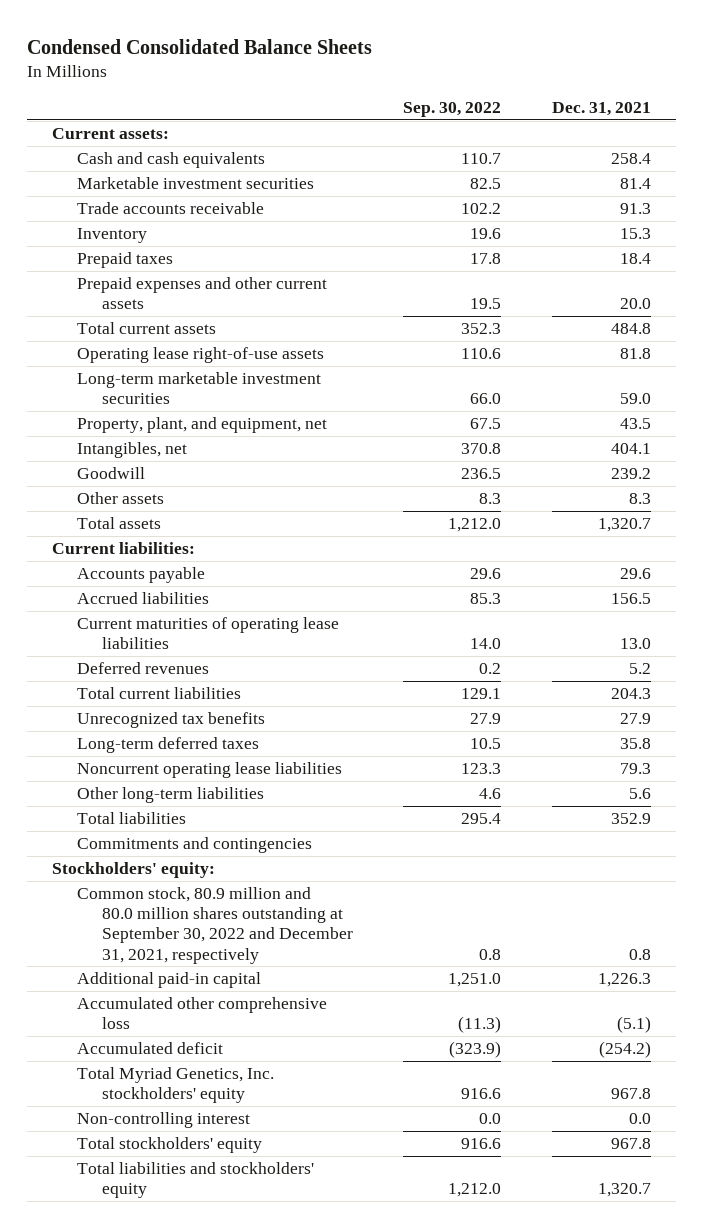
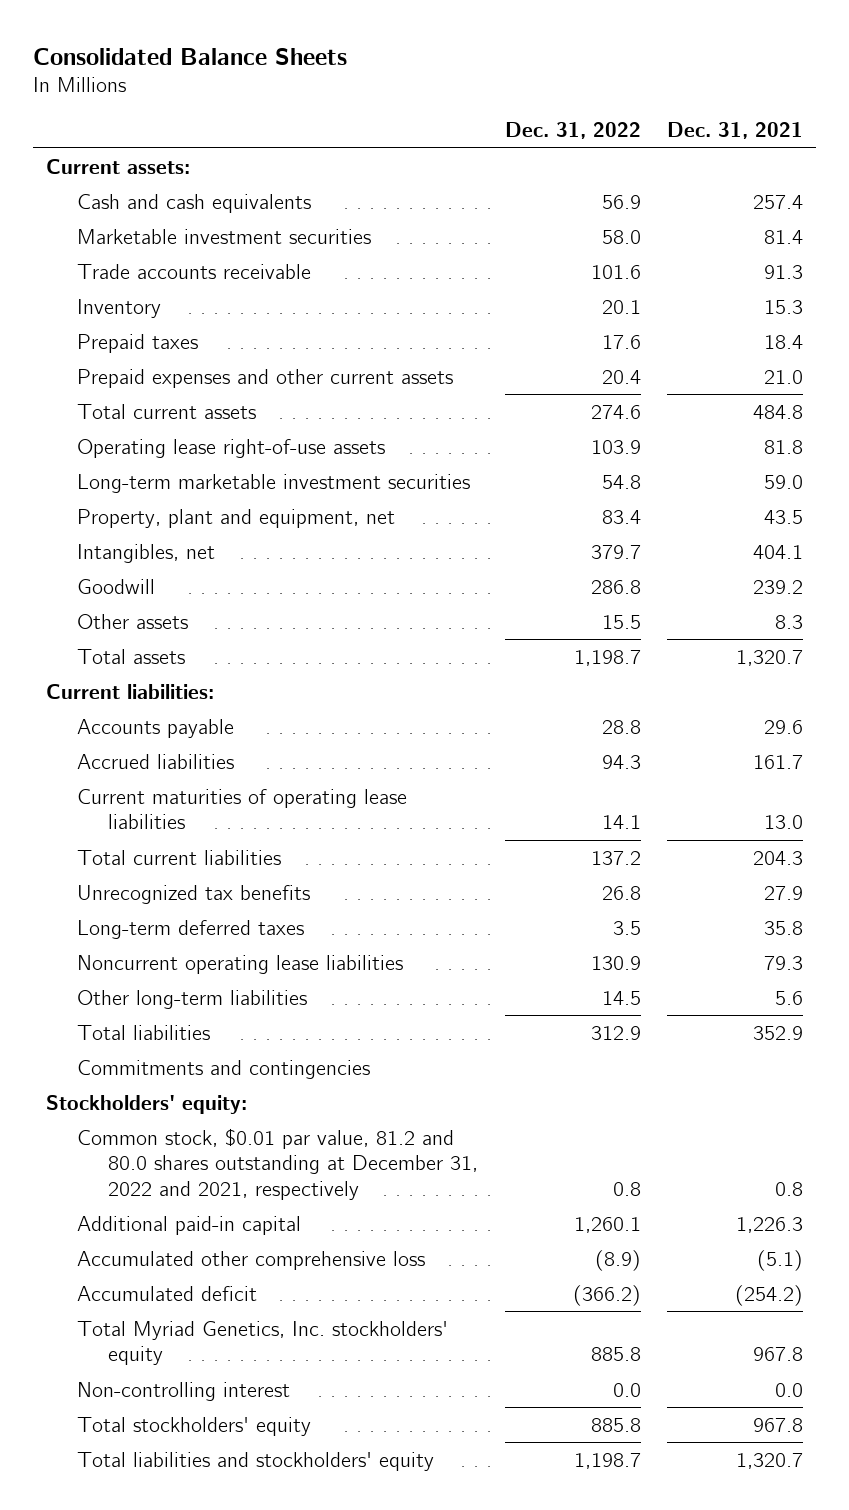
[26,38,372,54] Condensed Consolidated Balance Sheets -> [33,47,348,65] Consolidated Balance Sheets
[403,101,502,117] Sep. 30, 2022 -> none
none -> [504,122,641,140] Dec. 31, 2022
[610,153,651,165] 258.4 -> [753,194,804,209] 257.4
[619,298,651,310] 20.0 -> [764,369,804,384] 21.0
[76,417,327,434] Property, plant, and equipment, net -> [77,508,396,528] Property, plant and equipment, net
[610,593,651,605] 156.5 -> [753,754,804,769] 161.7
[76,662,209,675] Deferred revenues -> none
[76,887,354,964] Common stock, 80.9 million and 80.0 million shares outstanding at September 30, 2022 and December 31, 2021, respectively -> [77,1127,479,1200] Common stock, $0.01 par value, 81.2 and 80.0 shares outstanding at December 31, 2022 and 2021, respectively

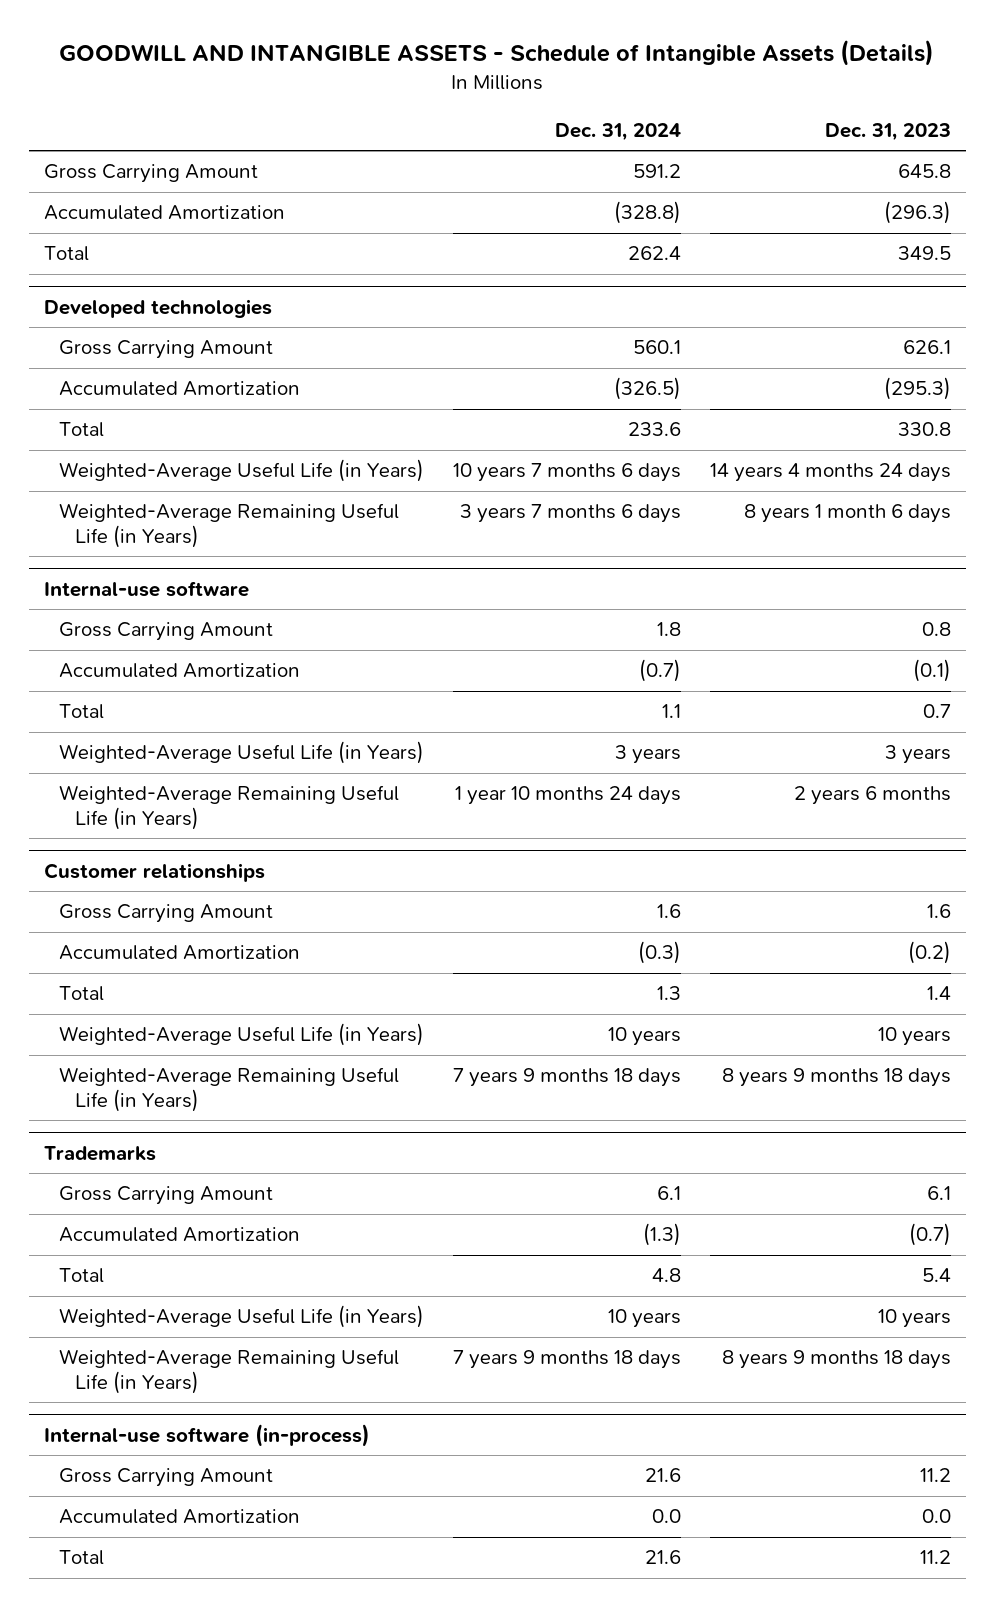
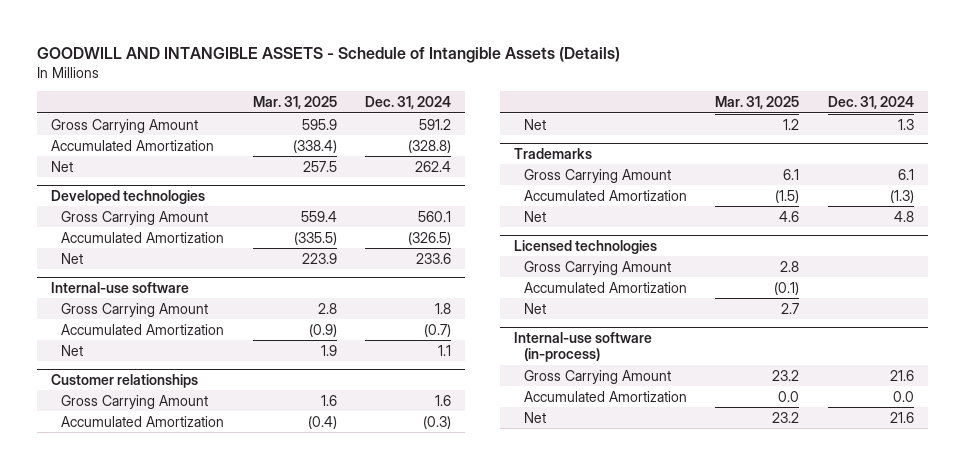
[825,122,952,141] Dec. 31, 2023 -> none
none -> [252,96,337,110] Mar. 31, 2025
[43,246,89,262] Total -> [51,160,74,172] Net
[59,459,425,483] Weighted-Average Useful Life (in Years) -> none
[59,503,400,549] Weighted-Average Remaining Useful Life (in Years) -> none
[59,422,105,438] Total -> [61,252,84,264] Net
[59,741,425,765] Weighted-Average Useful Life (in Years) -> none
[59,785,400,831] Weighted-Average Remaining Useful Life (in Years) -> none
[59,704,105,720] Total -> [61,344,84,356] Net
[59,1023,425,1047] Weighted-Average Useful Life (in Years) -> none
[59,1067,400,1113] Weighted-Average Remaining Useful Life (in Years) -> none
[59,986,105,1002] Total -> [524,118,547,130] Net
[59,1305,425,1329] Weighted-Average Useful Life (in Years) -> none
[59,1349,400,1395] Weighted-Average Remaining Useful Life (in Years) -> none
[59,1268,105,1284] Total -> [524,210,547,222] Net
none -> [513,239,657,254] Licensed technologies
none -> [524,260,672,275] Gross Carrying Amount
none -> [524,281,688,293] Accumulated Amortization
none -> [524,302,547,314] Net
[59,1550,105,1566] Total -> [524,411,547,423] Net

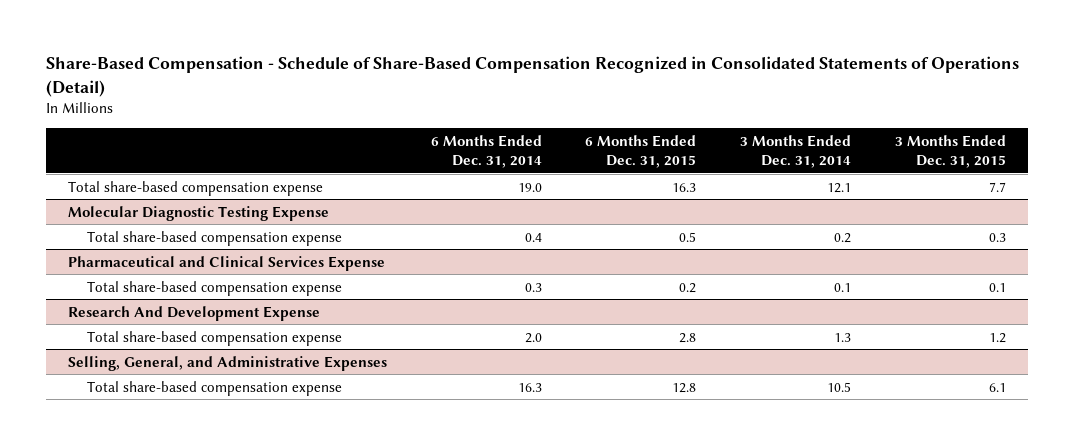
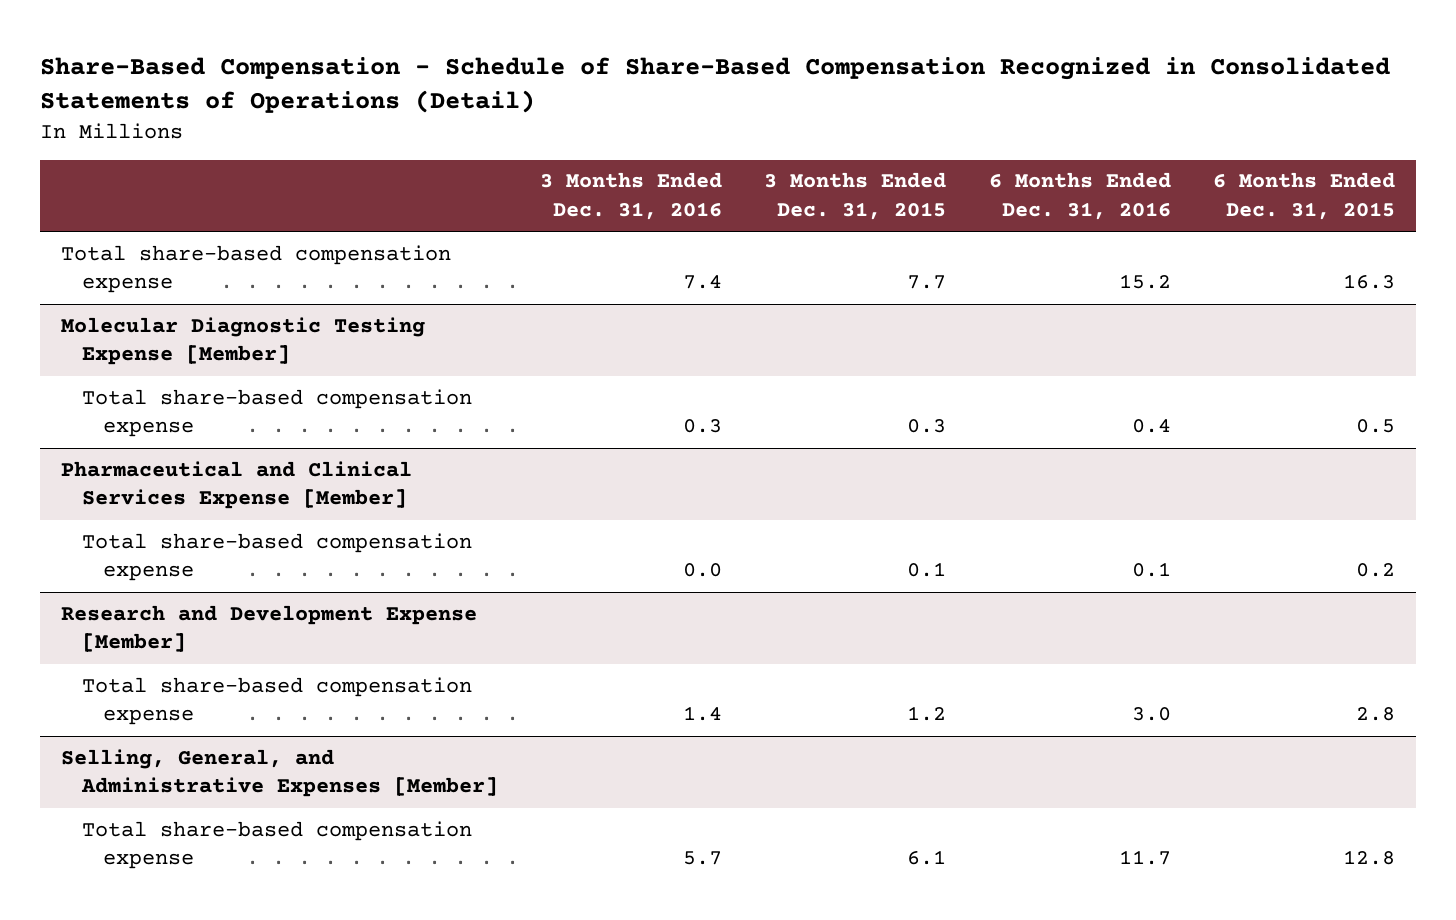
[430,135,542,169] 6 Months Ended Dec. 31, 2014 -> none
[740,135,852,169] 3 Months Ended Dec. 31, 2014 -> none
none -> [540,172,723,220] 3 Months Ended Dec. 31, 2016
none -> [988,172,1171,220] 6 Months Ended Dec. 31, 2016
[67,205,329,221] Molecular Diagnostic Testing Expense -> [60,316,425,366] Molecular Diagnostic Testing Expense [Member]
[67,255,385,271] Pharmaceutical and Clinical Services Expense -> [60,460,412,510] Pharmaceutical and Clinical Services Expense [Member]
[67,305,320,321] Research And Development Expense -> [60,604,477,653] Research and Development Expense [Member]
[67,355,387,371] Selling, General, and Administrative Expenses -> [60,748,498,798] Selling, General, and Administrative Expenses [Member]

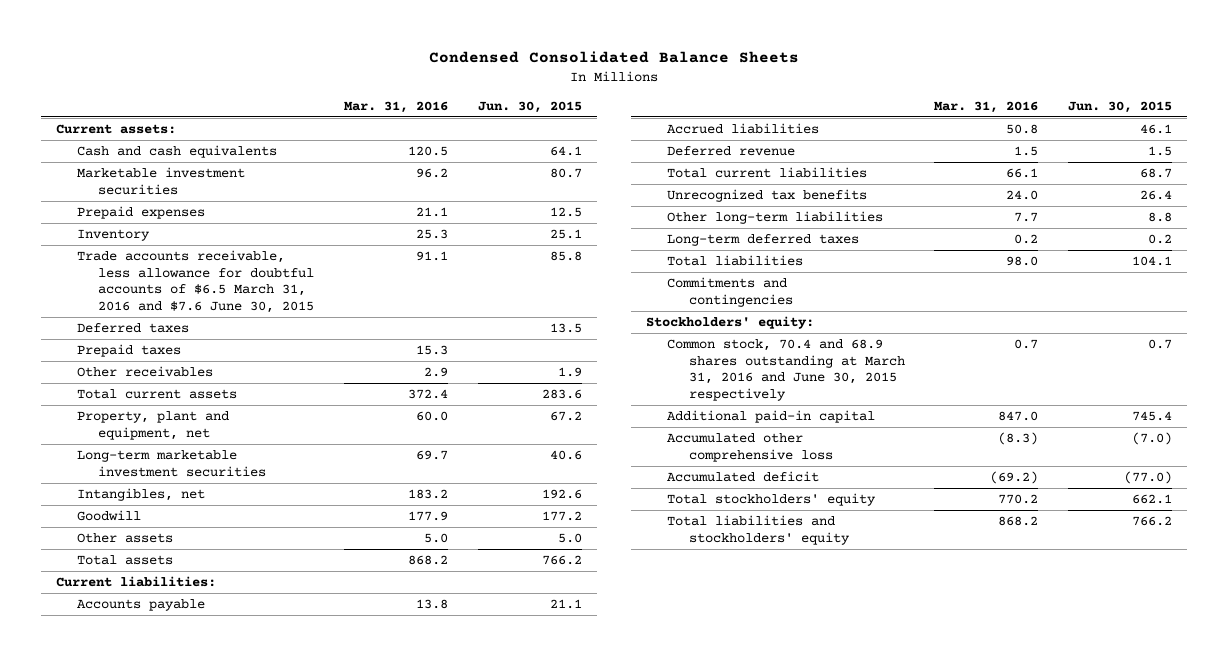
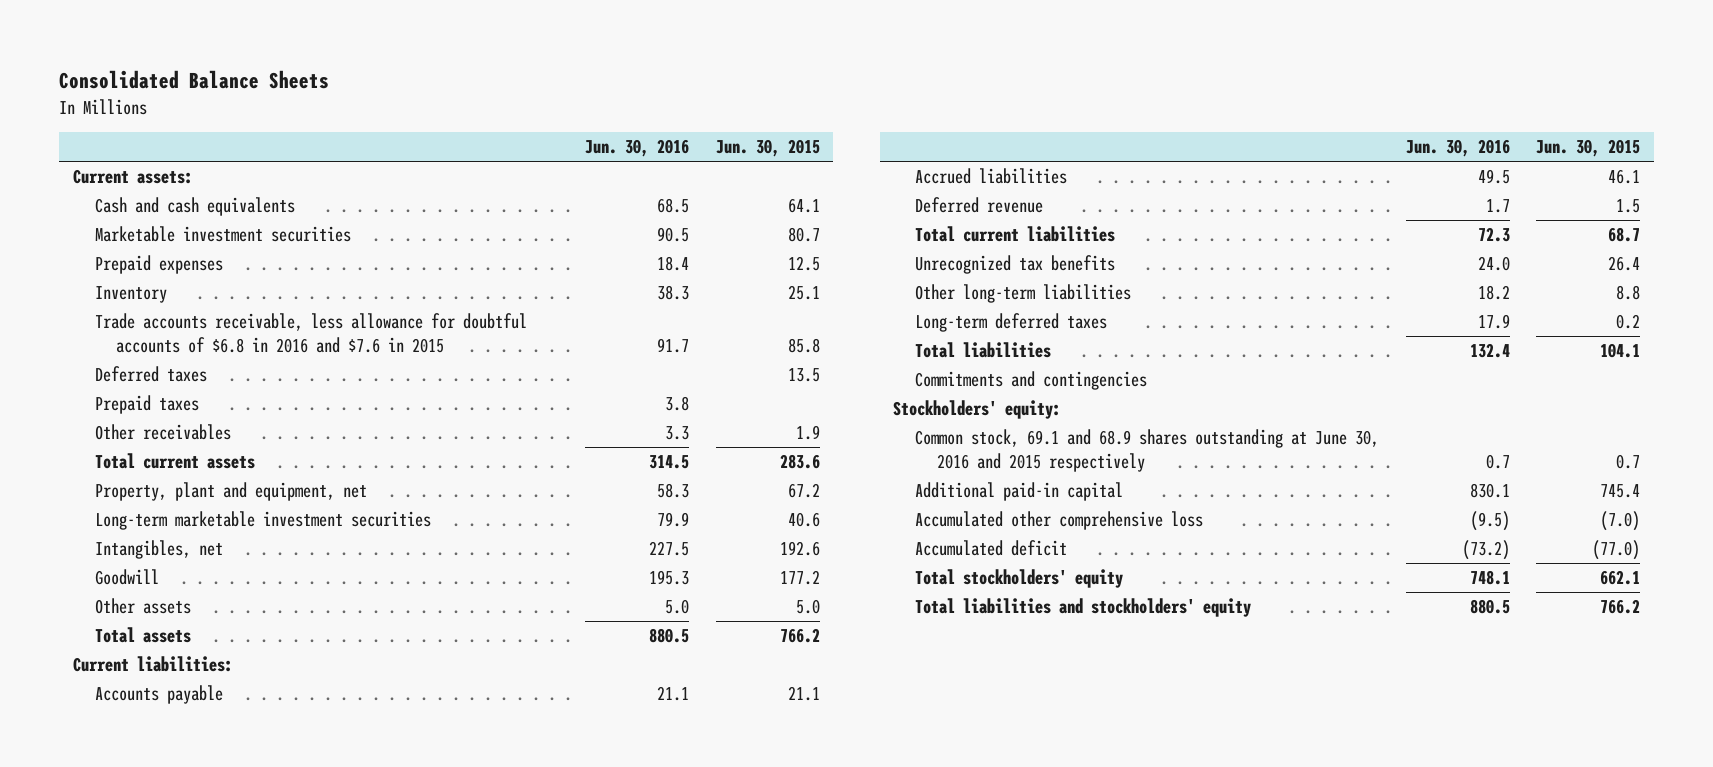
[428,51,799,64] Condensed Consolidated Balance Sheets -> [59,70,330,90] Consolidated Balance Sheets
[343,100,448,113] Mar. 31, 2016 -> none
none -> [585,139,690,158] Jun. 30, 2016
[76,250,314,313] Trade accounts receivable, less allowance for doubtful accounts of $6.5 March 31, 2016 and $7.6 June 30, 2015 -> [94,312,527,354] Trade accounts receivable, less allowance for doubtful accounts of $6.8 in 2016 and $7.6 in 2015
[667,339,905,401] Common stock, 70.4 and 68.9 shares outstanding at March 31, 2016 and June 30, 2015 respectively -> [915,428,1380,473] Common stock, 69.1 and 68.9 shares outstanding at June 30, 2016 and 2015 respectively

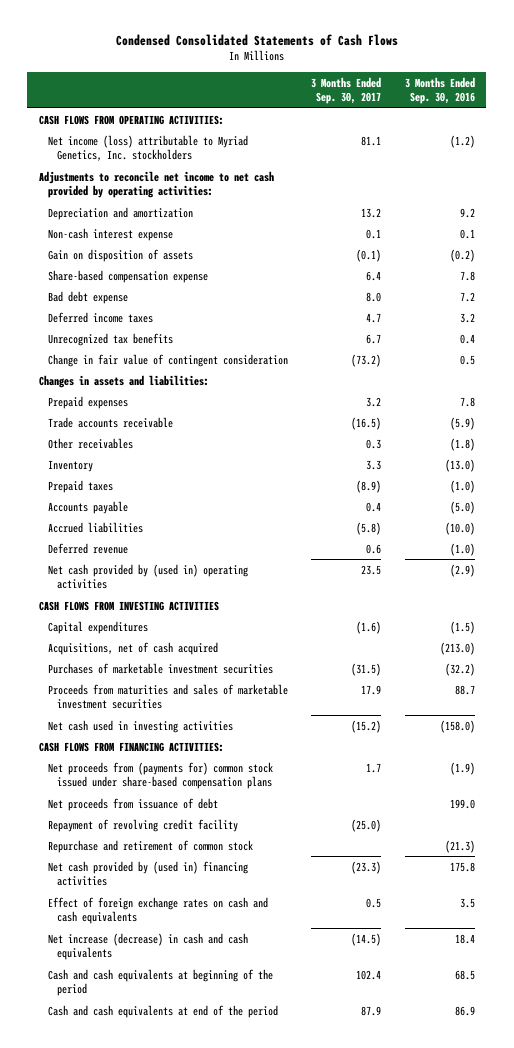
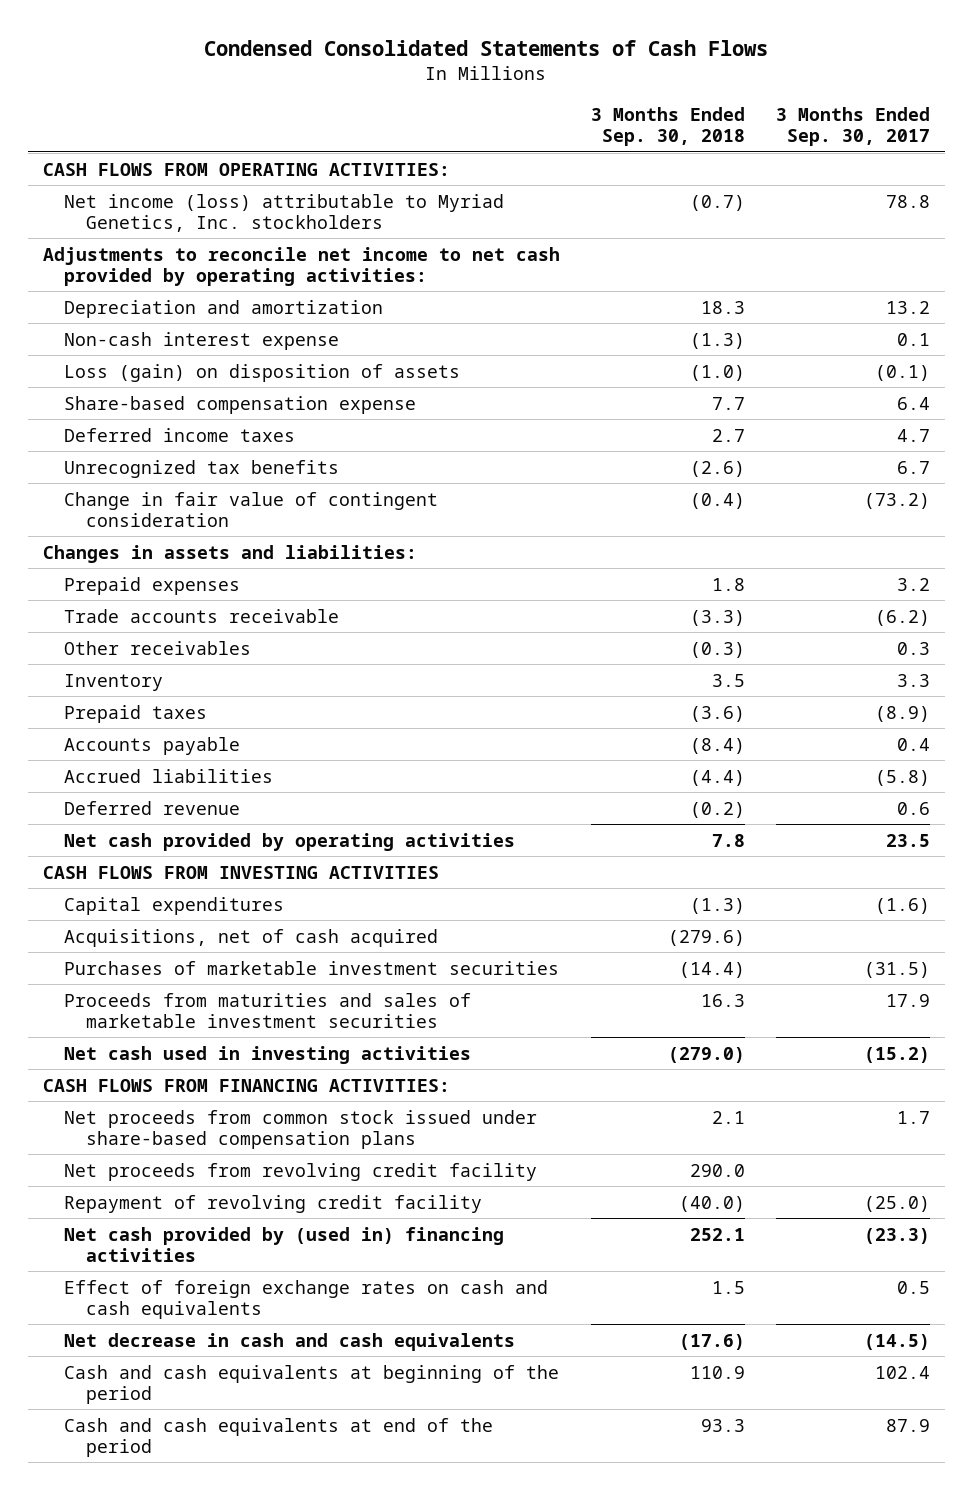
[404,76,475,105] 3 Months Ended Sep. 30, 2016 -> none
none -> [590,106,745,146] 3 Months Ended Sep. 30, 2018
[361,135,382,146] 81.1 -> [885,194,930,208] 78.8
[48,248,194,262] Gain on disposition of assets -> [64,363,461,382] Loss (gain) on disposition of assets
[48,290,129,304] Bad debt expense -> none
[351,416,382,430] (16.5) -> [874,609,930,626] (6.2)
[48,563,249,590] Net cash provided by (used in) operating activities -> [64,832,516,851] Net cash provided by operating activities
[48,797,219,811] Net proceeds from issuance of debt -> none
[48,761,274,790] Net proceeds from (payments for) common stock issued under share-based compensation plans -> [64,1109,538,1149] Net proceeds from common stock issued under share-based compensation plans
none -> [64,1162,538,1181] Net proceeds from revolving credit facility
[48,839,254,853] Repurchase and retirement of common stock -> none
[48,932,249,961] Net increase (decrease) in cash and cash equivalents -> [64,1332,516,1351] Net decrease in cash and cash equivalents

